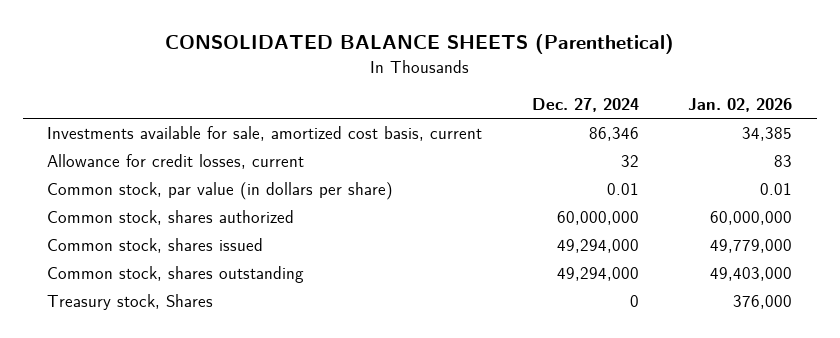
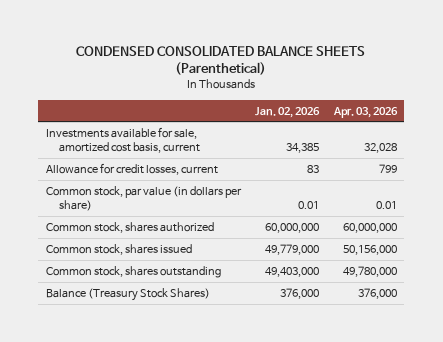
[164,34,674,55] CONSOLIDATED BALANCE SHEETS (Parenthetical) -> [76,45,366,76] CONDENSED CONSOLIDATED BALANCE SHEETS (Parenthetical)
[531,98,639,113] Dec. 27, 2024 -> none
none -> [333,106,399,118] Apr. 03, 2026
[47,294,214,311] Treasury stock, Shares -> [45,287,210,301] Balance (Treasury Stock Shares)

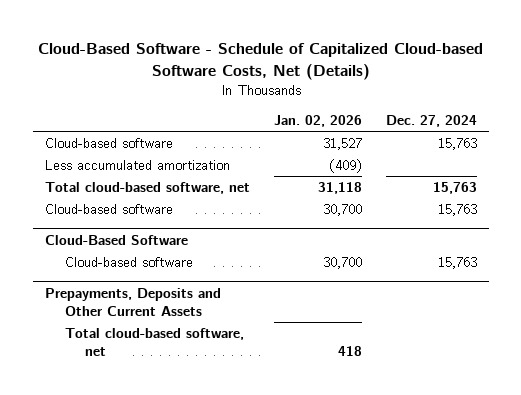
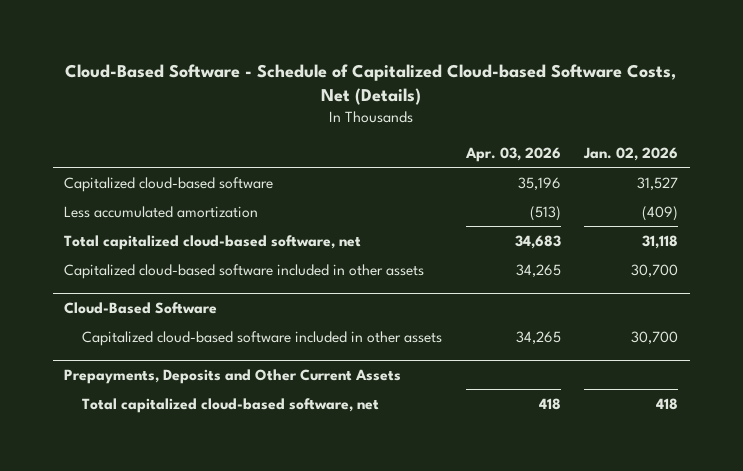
[385,114,477,127] Dec. 27, 2024 -> none
none -> [464,146,561,162] Apr. 03, 2026
[44,138,173,149] Cloud-based software -> [64,176,274,192] Capitalized cloud-based software
[44,182,250,195] Total cloud-based software, net -> [64,234,362,250] Total capitalized cloud-based software, net
[44,204,173,215] Cloud-based software -> [64,263,425,279] Capitalized cloud-based software included in other assets
[64,257,193,268] Cloud-based software -> [82,330,443,346] Capitalized cloud-based software included in other assets
[64,328,244,356] Total cloud-based software, net -> [82,397,380,413] Total capitalized cloud-based software, net

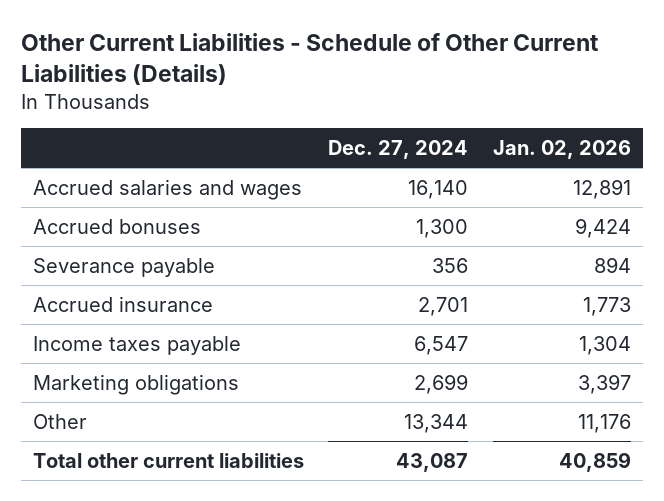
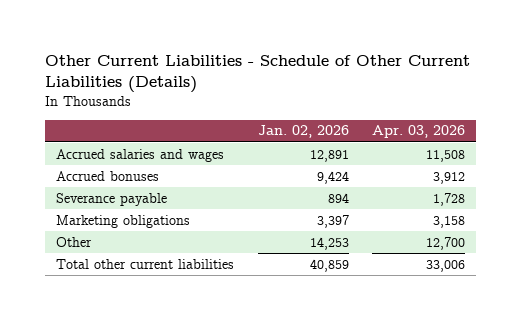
[328,140,469,160] Dec. 27, 2024 -> none
none -> [371,125,465,139] Apr. 03, 2026
[32,295,213,312] Accrued insurance -> none
[32,335,241,355] Income taxes payable -> none
[578,413,632,433] 11,176 -> [309,236,349,250] 14,253

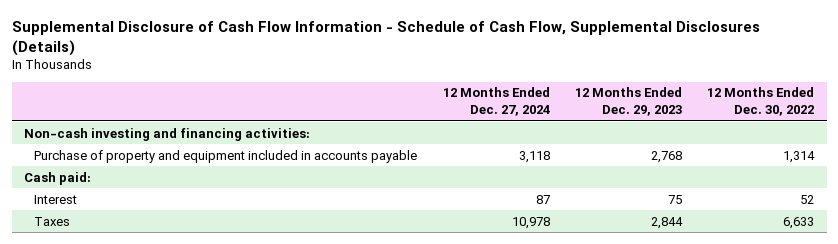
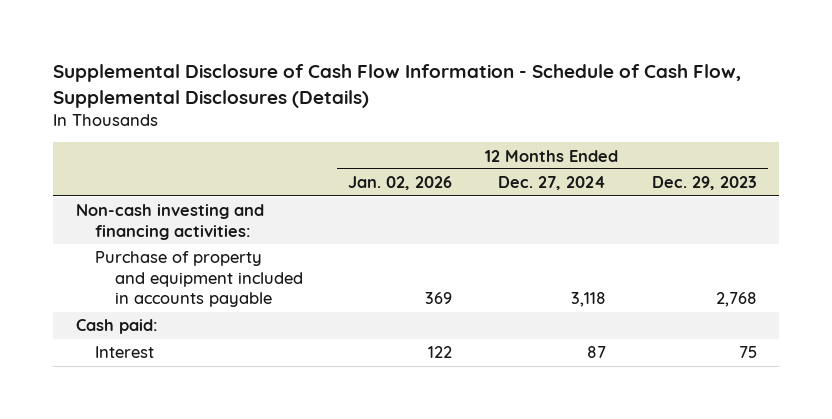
[706,87,814,117] 12 Months Ended Dec. 30, 2022 -> none
none -> [348,176,453,191] Jan. 02, 2026
[34,216,71,226] Taxes -> none

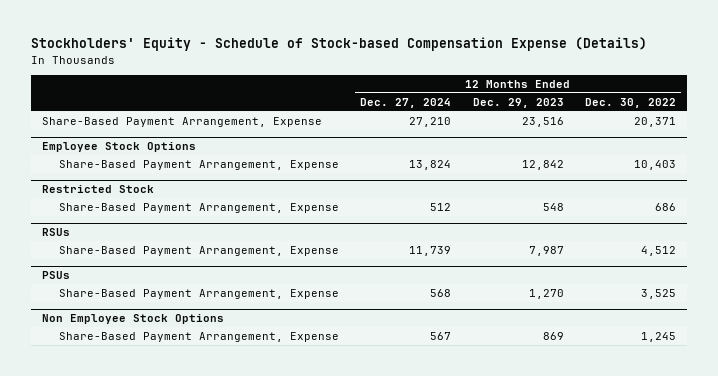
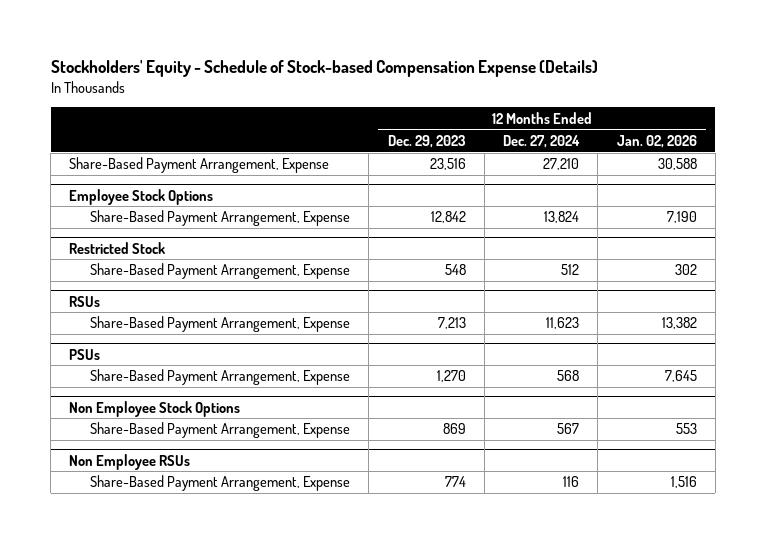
[585,97,677,108] Dec. 30, 2022 -> none
none -> [616,135,697,149] Jan. 02, 2026
[409,246,452,257] 11,739 -> [546,317,580,330] 11,623
[528,246,564,257] 7,987 -> [437,317,466,330] 7,213
none -> [69,453,191,470] Non Employee RSUs
none -> [90,475,351,492] Share-Based Payment Arrangement, Expense

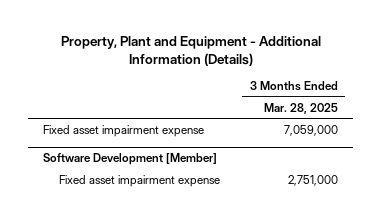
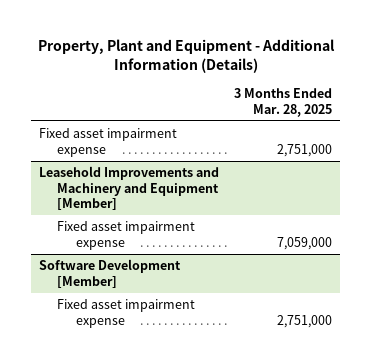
none -> [39,128,178,157] Fixed asset impairment expense
none -> [39,166,220,210] Leasehold Improvements and Machinery and Equipment [Member]

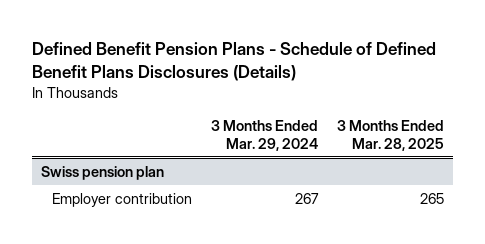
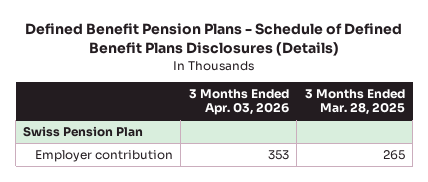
[210,120,318,151] 3 Months Ended Mar. 29, 2024 -> none
none -> [188,88,289,116] 3 Months Ended Apr. 03, 2026
[41,165,165,180] Swiss pension plan -> [23,125,144,137] Swiss Pension Plan

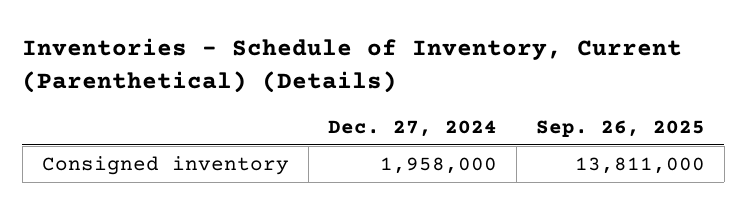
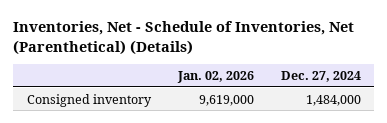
[22,38,683,93] Inventories - Schedule of Inventory, Current (Parenthetical) (Details) -> [13,21,355,55] Inventories, Net - Schedule of Inventories, Net (Parenthetical) (Details)
[535,119,705,137] Sep. 26, 2025 -> none
none -> [176,70,254,83] Jan. 02, 2026
[379,156,497,174] 1,958,000 -> [305,94,361,106] 1,484,000

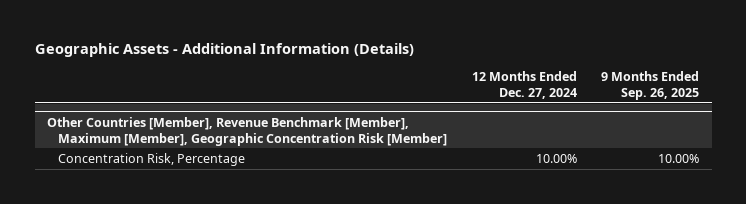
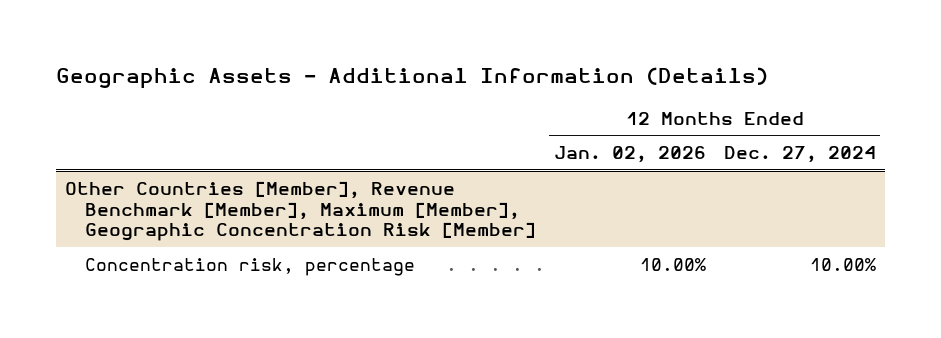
[601,71,700,101] 9 Months Ended Sep. 26, 2025 -> none
none -> [553,146,706,164] Jan. 02, 2026
[57,152,245,166] Concentration Risk, Percentage -> [84,257,415,276] Concentration risk, percentage

